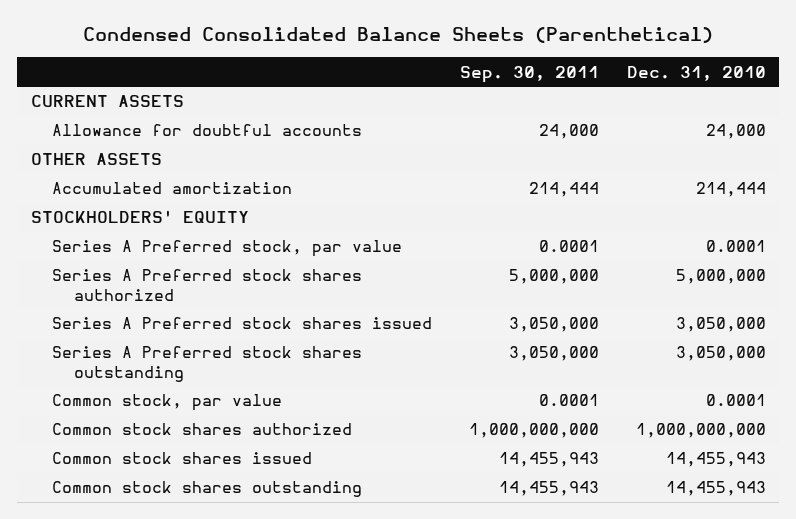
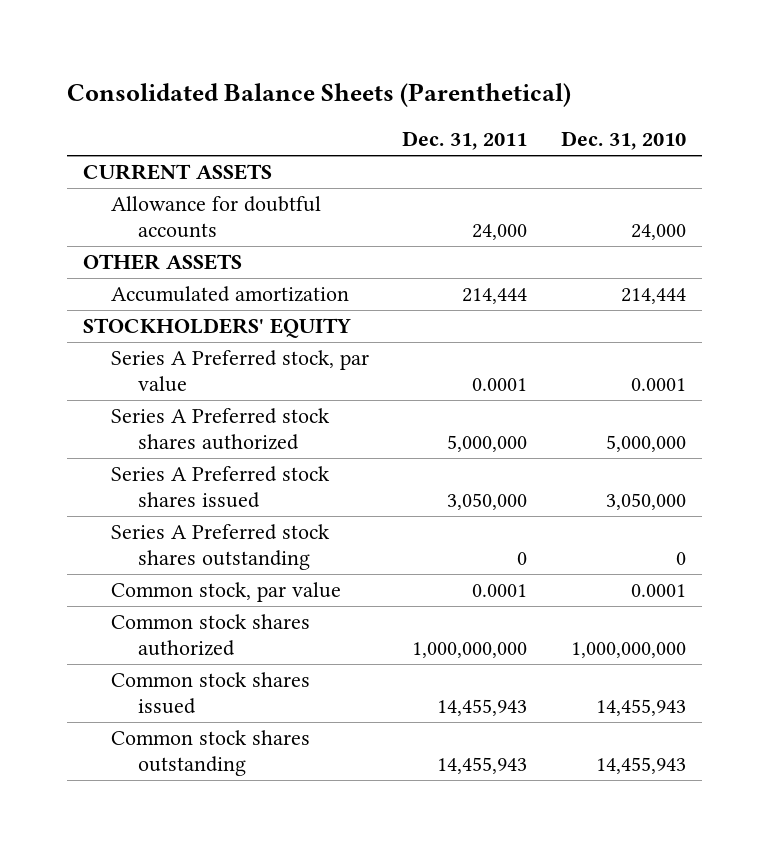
[83,27,714,44] Condensed Consolidated Balance Sheets (Parenthetical) -> [66,82,571,107] Consolidated Balance Sheets (Parenthetical)
[459,65,599,83] Sep. 30, 2011 -> none
none -> [402,131,528,151] Dec. 31, 2011
[675,346,766,362] 3,050,000 -> [675,551,686,565] 0

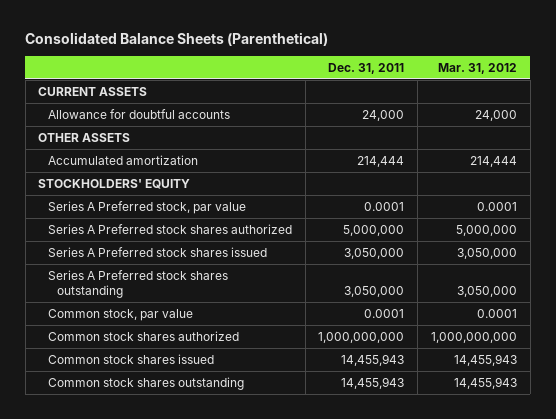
[560,131,686,151] Dec. 31, 2010 -> none
none -> [438,62,518,74] Mar. 31, 2012
[517,551,528,565] 0 -> [344,285,405,297] 3,050,000

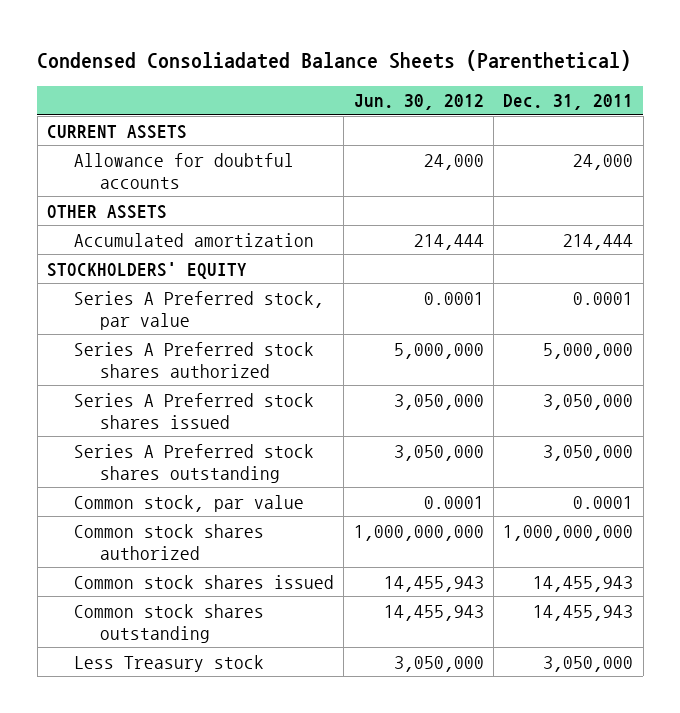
[25,31,329,46] Consolidated Balance Sheets (Parenthetical) -> [37,49,632,71] Condensed Consoliadated Balance Sheets (Parenthetical)
[438,62,518,74] Mar. 31, 2012 -> none
none -> [353,94,484,111] Jun. 30, 2012
none -> [73,654,264,672] Less Treasury stock

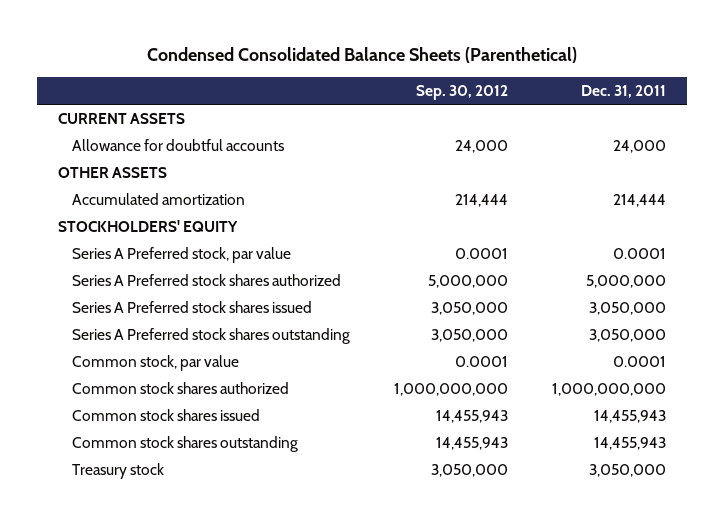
[37,49,632,71] Condensed Consoliadated Balance Sheets (Parenthetical) -> [146,46,577,63] Condensed Consolidated Balance Sheets (Parenthetical)
[353,94,484,111] Jun. 30, 2012 -> none
none -> [415,84,508,100] Sep. 30, 2012
[73,654,264,672] Less Treasury stock -> [72,463,165,480] Treasury stock

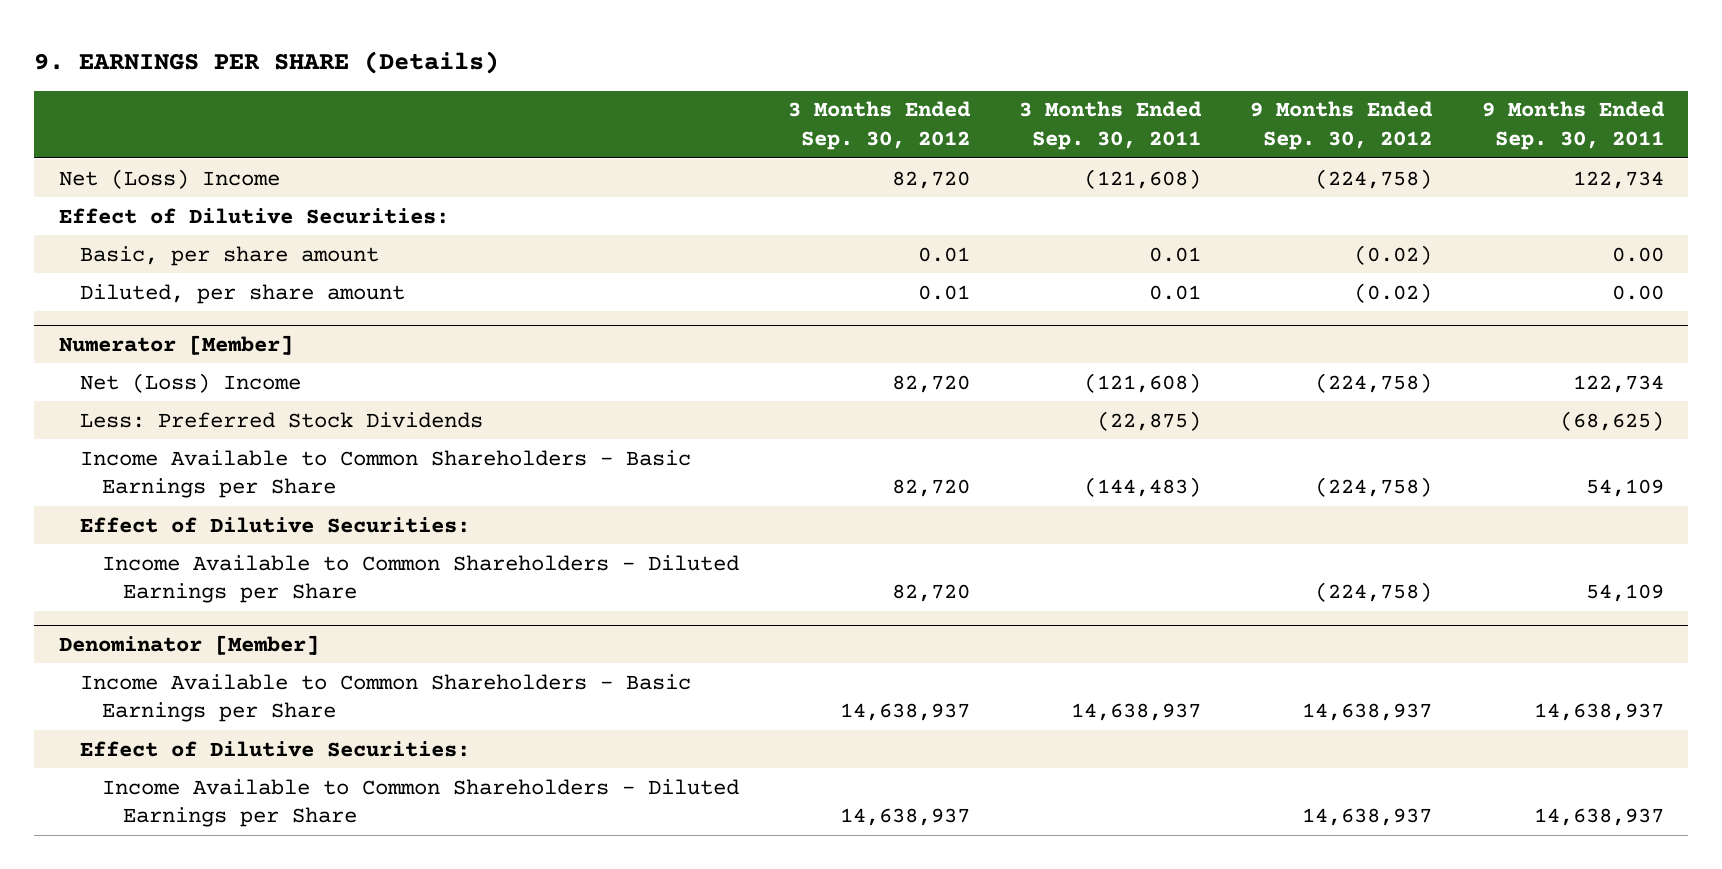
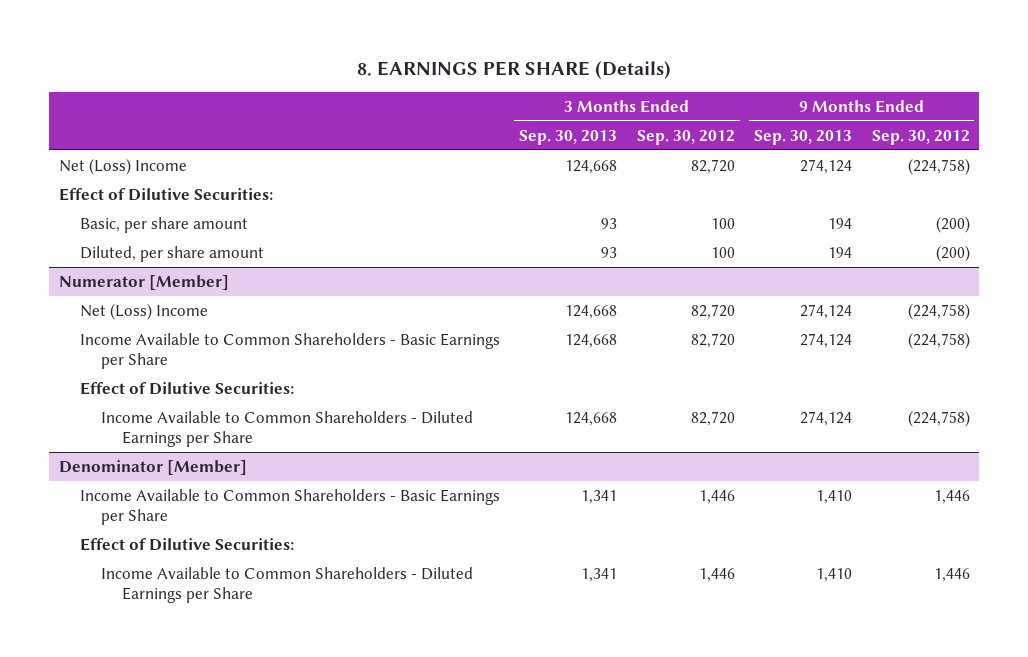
[34,50,500,74] 9. EARNINGS PER SHARE (Details) -> [357,61,672,80] 8. EARNINGS PER SHARE (Details)
[1019,101,1203,151] 3 Months Ended Sep. 30, 2011 -> none
[1481,101,1665,151] 9 Months Ended Sep. 30, 2011 -> none
none -> [519,129,618,145] Sep. 30, 2013
none -> [754,129,853,145] Sep. 30, 2013
[917,246,970,262] 0.01 -> [710,217,735,229] 100
[1354,244,1433,265] (0.02) -> [935,215,970,233] (200)
[917,284,970,300] 0.01 -> [710,246,735,258] 100
[1354,282,1433,303] (0.02) -> [935,244,970,262] (200)
[80,411,484,428] Less: Preferred Stock Dividends -> none
[839,703,970,722] 14,638,937 -> [698,489,735,504] 1,446
[1302,703,1433,722] 14,638,937 -> [933,489,970,504] 1,446
[839,808,970,827] 14,638,937 -> [698,567,735,582] 1,446
[1302,808,1433,827] 14,638,937 -> [933,567,970,582] 1,446

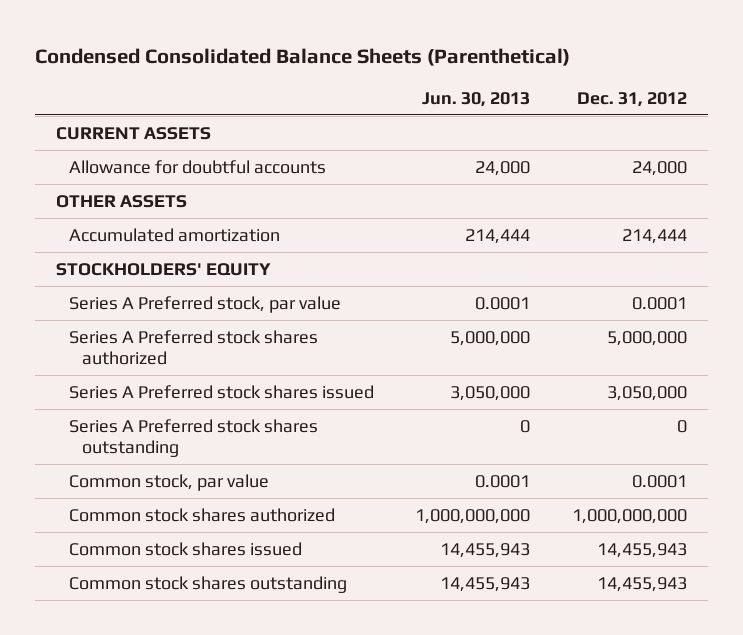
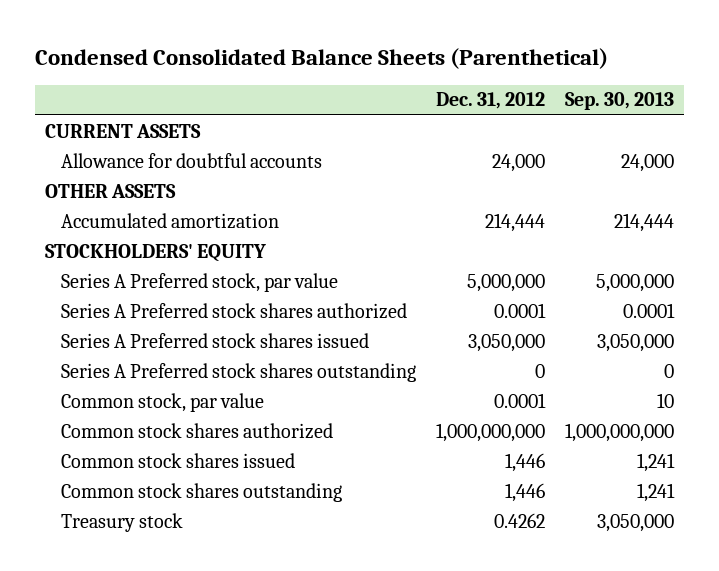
[422,91,531,107] Jun. 30, 2013 -> none
none -> [564,92,674,111] Sep. 30, 2013
[631,296,687,310] 0.0001 -> [466,273,545,292] 5,000,000
[606,330,687,346] 5,000,000 -> [493,302,546,318] 0.0001
[596,542,687,558] 14,455,943 -> [504,452,545,472] 1,446
[596,576,687,592] 14,455,943 -> [504,482,545,502] 1,446
none -> [60,512,183,532] Treasury stock

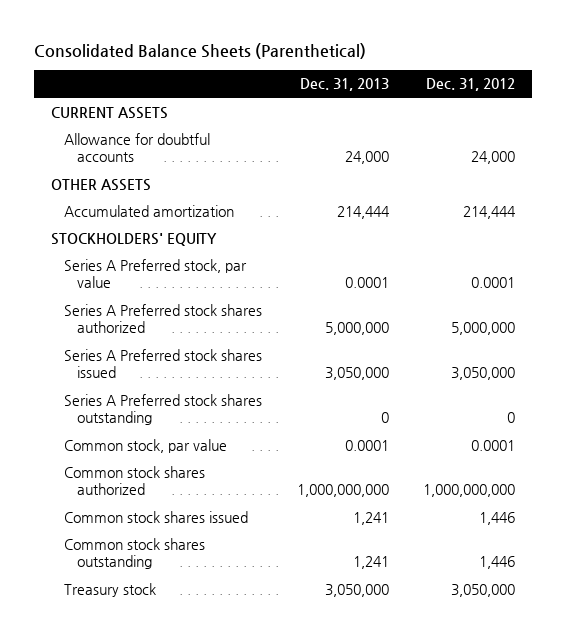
[34,48,608,70] Condensed Consolidated Balance Sheets (Parenthetical) -> [34,42,367,59] Consolidated Balance Sheets (Parenthetical)
[564,92,674,111] Sep. 30, 2013 -> none
none -> [299,78,389,92] Dec. 31, 2013
[466,273,545,292] 5,000,000 -> [470,277,515,289] 0.0001
[493,302,546,318] 0.0001 -> [450,322,515,336] 5,000,000
[493,512,545,528] 0.4262 -> [450,583,515,597] 3,050,000

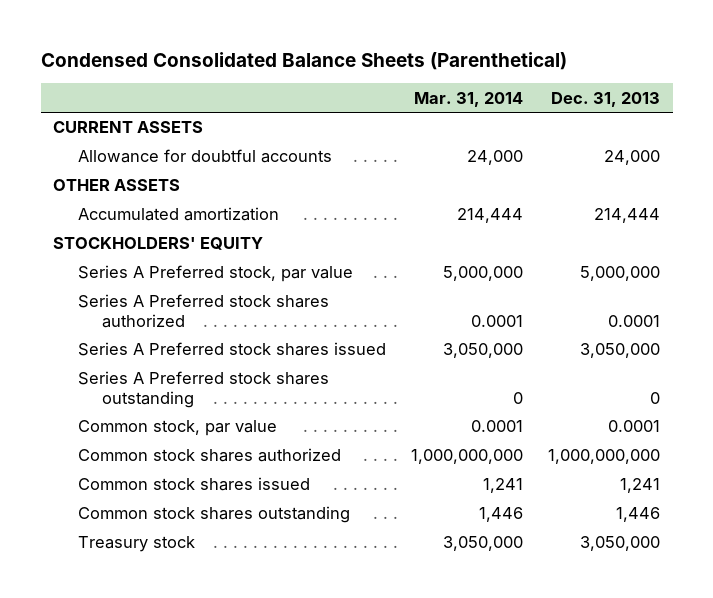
[34,42,367,59] Consolidated Balance Sheets (Parenthetical) -> [40,51,567,70] Condensed Consolidated Balance Sheets (Parenthetical)
[425,78,515,92] Dec. 31, 2012 -> none
none -> [413,91,523,107] Mar. 31, 2014
[344,277,389,289] 0.0001 -> [580,266,661,282] 5,000,000
[324,322,389,336] 5,000,000 -> [608,315,661,328] 0.0001
[352,556,389,570] 1,241 -> [616,507,661,523] 1,446

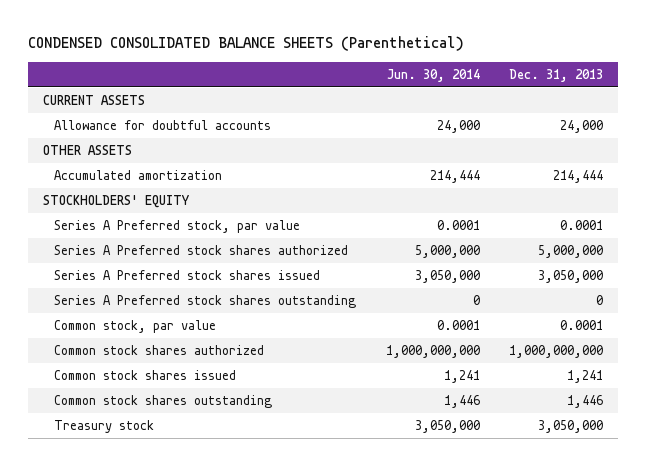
[40,51,567,70] Condensed Consolidated Balance Sheets (Parenthetical) -> [27,36,464,52] CONDENSED CONSOLIDATED BALANCE SHEETS (Parenthetical)
[413,91,523,107] Mar. 31, 2014 -> none
none -> [386,68,480,82] Jun. 30, 2014
[580,266,661,282] 5,000,000 -> [559,220,603,231] 0.0001
[608,315,661,328] 0.0001 -> [537,245,603,259] 5,000,000

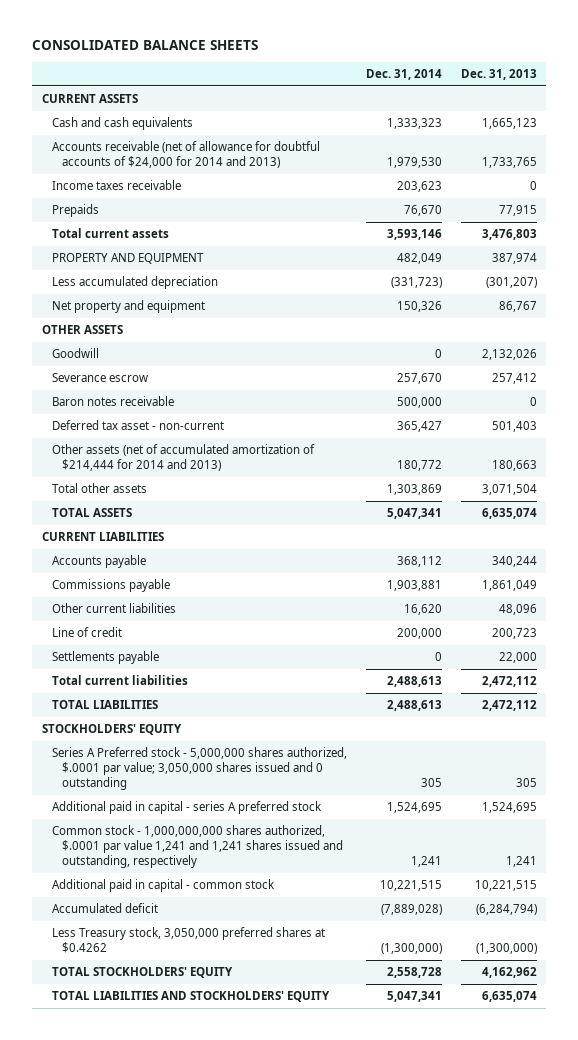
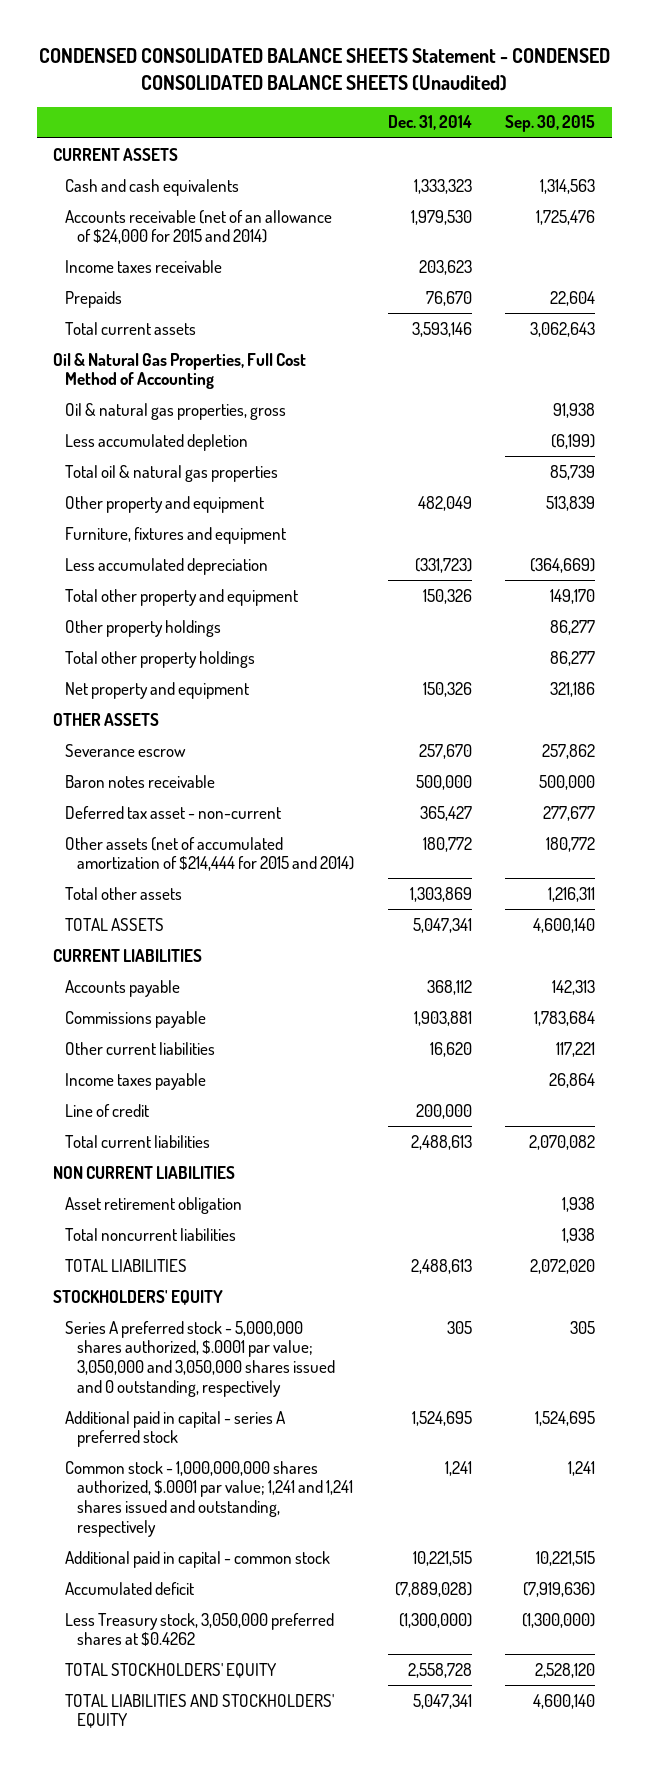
[32,40,259,51] CONSOLIDATED BALANCE SHEETS -> [39,48,611,91] CONDENSED CONSOLIDATED BALANCE SHEETS Statement - CONDENSED CONSOLIDATED BALANCE SHEETS (Unaudited)
[460,68,537,80] Dec. 31, 2013 -> none
none -> [505,115,596,133] Sep. 30, 2015
[51,141,320,169] Accounts receivable (net of allowance for doubtful accounts of $24,000 for 2014 and 2013) -> [65,209,333,245] Accounts receivable (net of an allowance of $24,000 for 2015 and 2014)
none -> [53,352,307,390] Oil & Natural Gas Properties, Full Cost Method of Accounting
none -> [65,402,287,420] Oil & natural gas properties, gross
none -> [65,433,249,451] Less accumulated depletion
none -> [65,464,279,482] Total oil & natural gas properties
[51,253,204,265] PROPERTY AND EQUIPMENT -> [65,495,265,513] Other property and equipment
none -> [65,526,287,544] Furniture, fixtures and equipment
none -> [65,588,299,606] Total other property and equipment
none -> [65,619,222,637] Other property holdings
none -> [65,650,256,668] Total other property holdings
[51,348,99,359] Goodwill -> none
[51,444,315,472] Other assets (net of accumulated amortization of $214,444 for 2014 and 2013) -> [65,836,355,872] Other assets (net of accumulated amortization of $214,444 for 2015 and 2014)
none -> [65,1072,207,1090] Income taxes payable
[51,651,159,665] Settlements payable -> none
none -> [53,1165,236,1179] NON CURRENT LIABILITIES
none -> [65,1196,243,1214] Asset retirement obligation
none -> [65,1227,237,1241] Total noncurrent liabilities
[51,747,347,791] Series A Preferred stock - 5,000,000 shares authorized, $.0001 par value; 3,050,000 shares issued and 0 outstanding -> [65,1320,336,1397] Series A preferred stock - 5,000,000 shares authorized, $.0001 par value; 3,050,000 and 3,050,000 shares issued and 0 outstanding, respectively
[51,825,344,869] Common stock - 1,000,000,000 shares authorized, $.0001 par value 1,241 and 1,241 shares issued and outstanding, respectively -> [65,1460,354,1537] Common stock - 1,000,000,000 shares authorized, $.0001 par value; 1,241 and 1,241 shares issued and outstanding, respectively

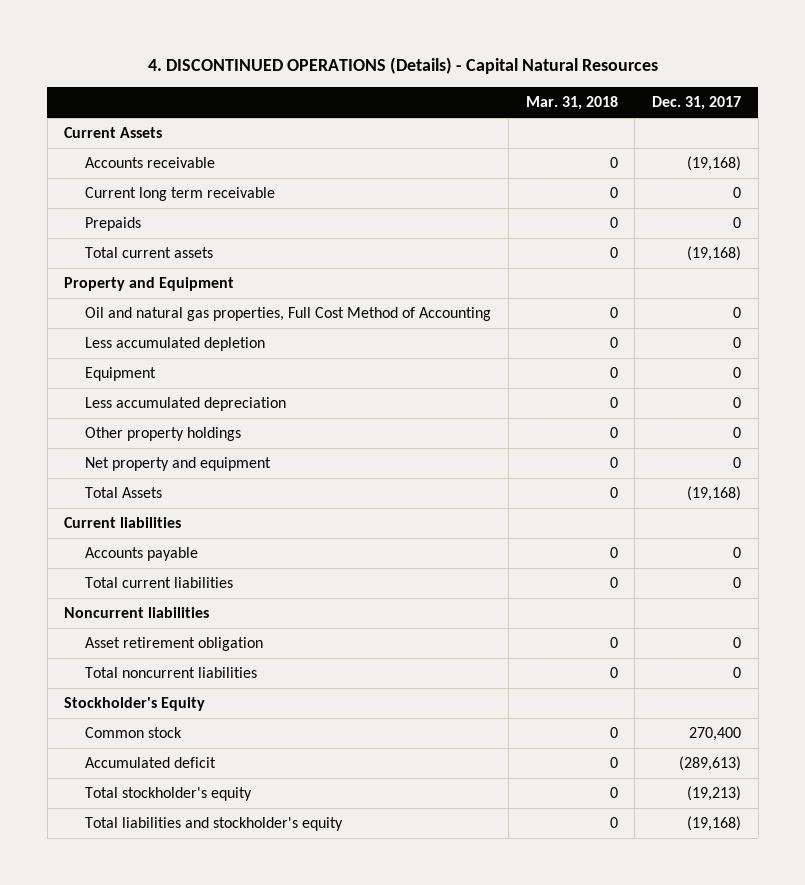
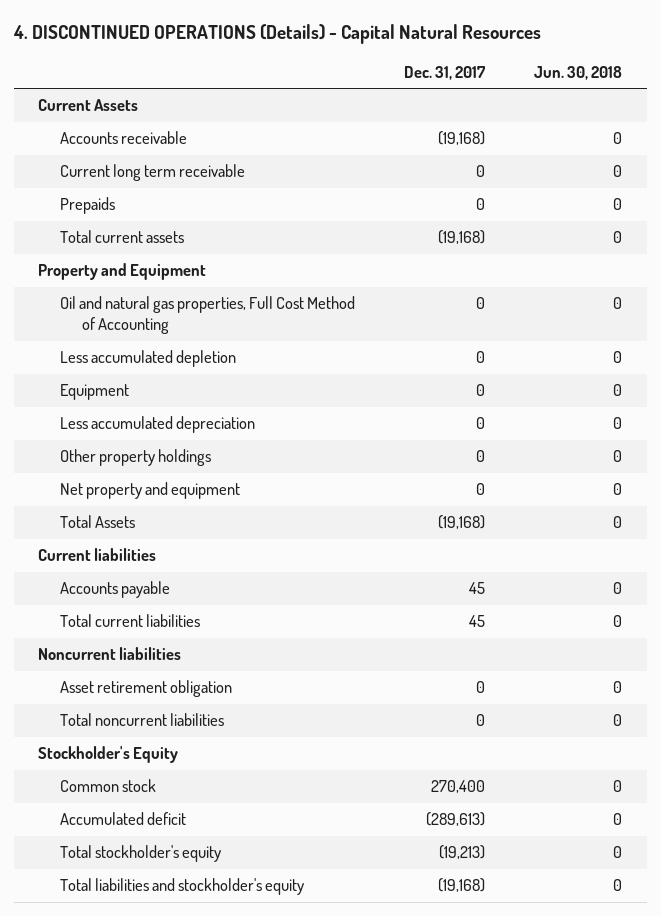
[525,96,618,111] Mar. 31, 2018 -> none
none -> [534,66,623,81] Jun. 30, 2018
[732,547,741,559] 0 -> [469,582,486,595] 45
[732,577,741,589] 0 -> [469,615,486,628] 45

